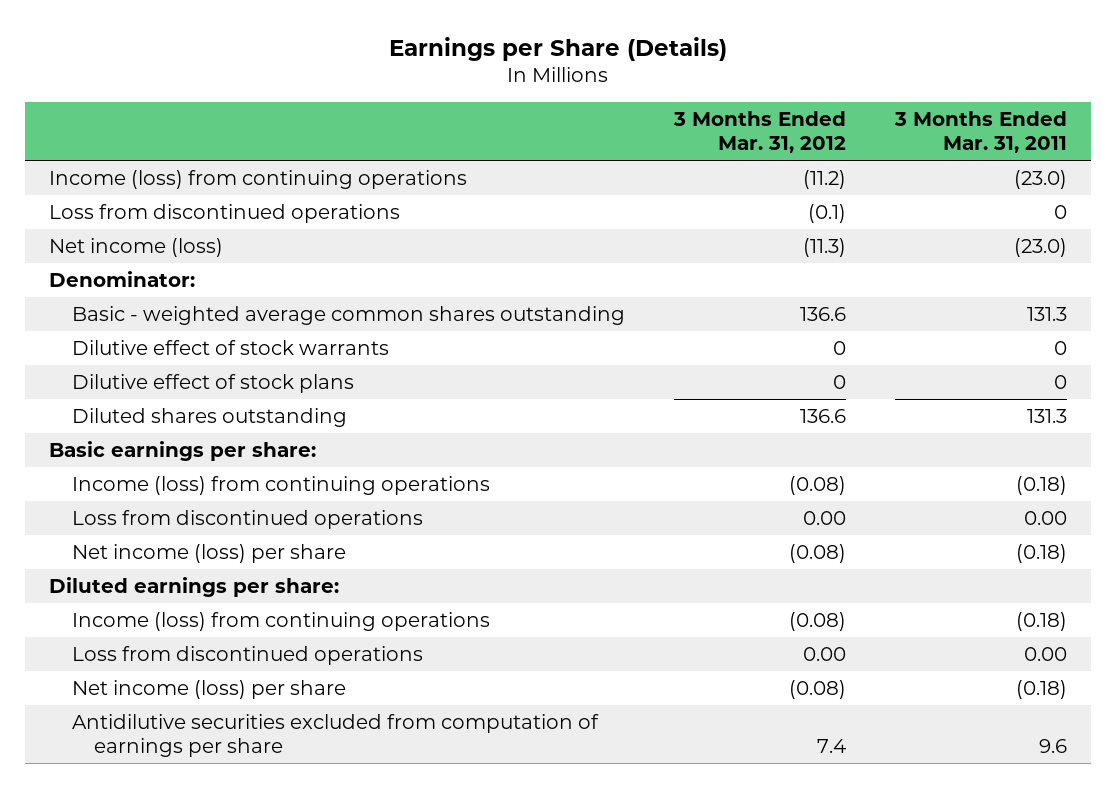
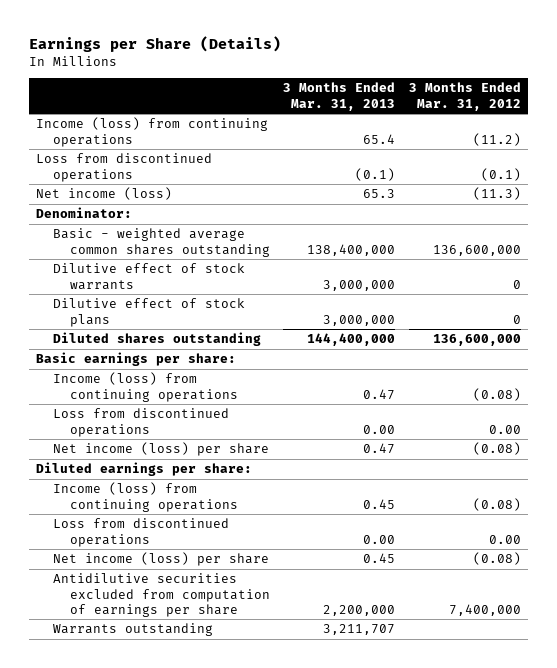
[893,111,1067,154] 3 Months Ended Mar. 31, 2011 -> none
none -> [283,82,396,111] 3 Months Ended Mar. 31, 2013
[799,306,846,321] 136.6 -> [432,244,521,256] 136,600,000
[799,408,846,423] 136.6 -> [432,334,521,347] 136,600,000
[816,739,846,754] 7.4 -> [448,603,521,616] 7,400,000
none -> [52,623,213,637] Warrants outstanding

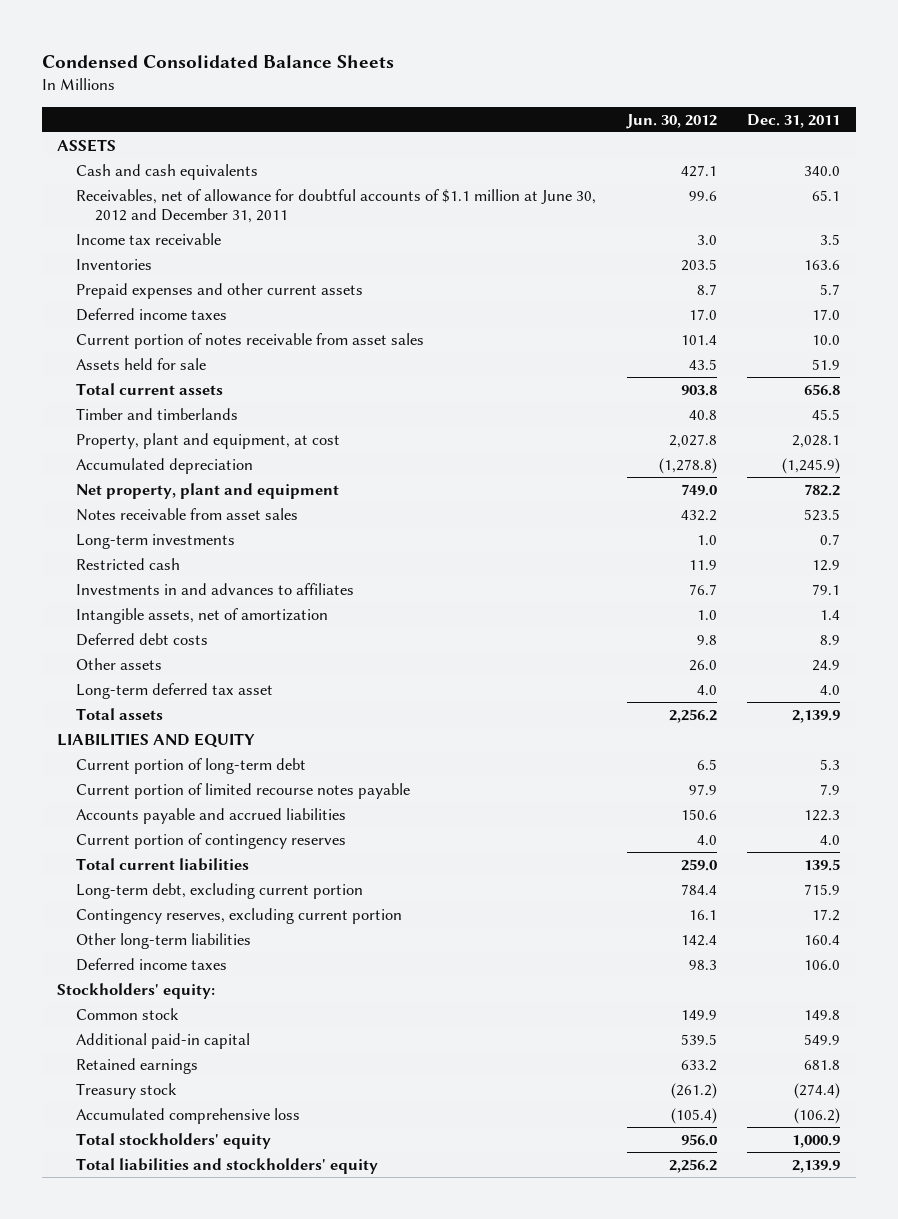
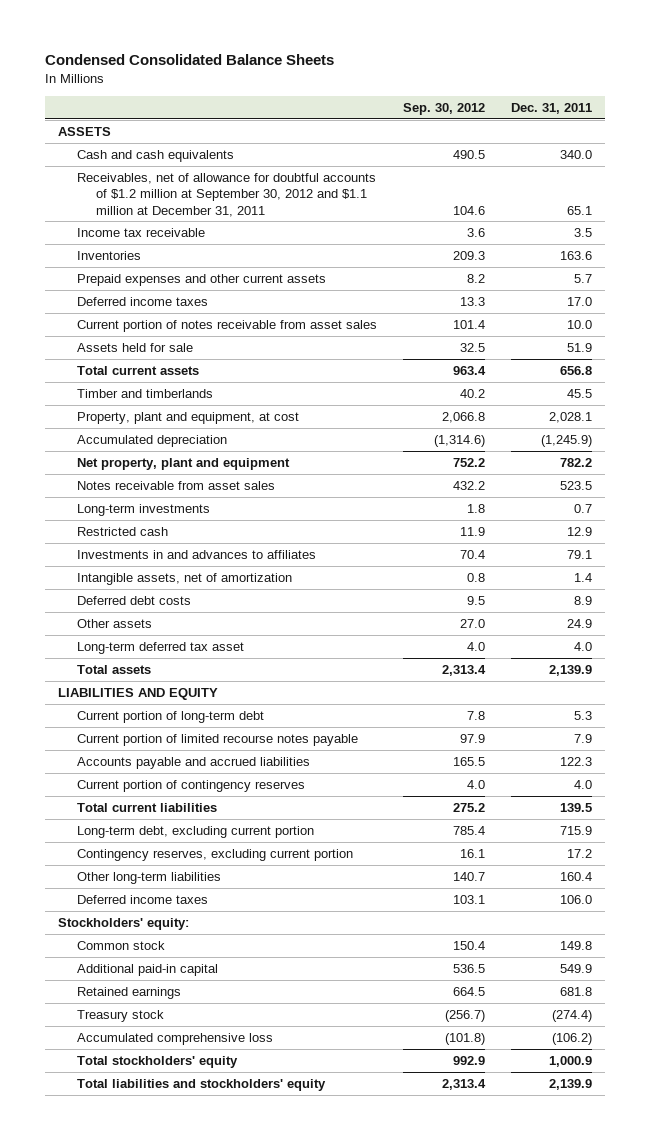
[625,113,717,129] Jun. 30, 2012 -> none
none -> [403,102,486,115] Sep. 30, 2012
[76,189,597,224] Receivables, net of allowance for doubtful accounts of $1.1 million at June 30, 2012 and December 31, 2011 -> [76,172,376,217] Receivables, net of allowance for doubtful accounts of $1.2 million at September 30, 2012 and $1.1 million at December 31, 2011

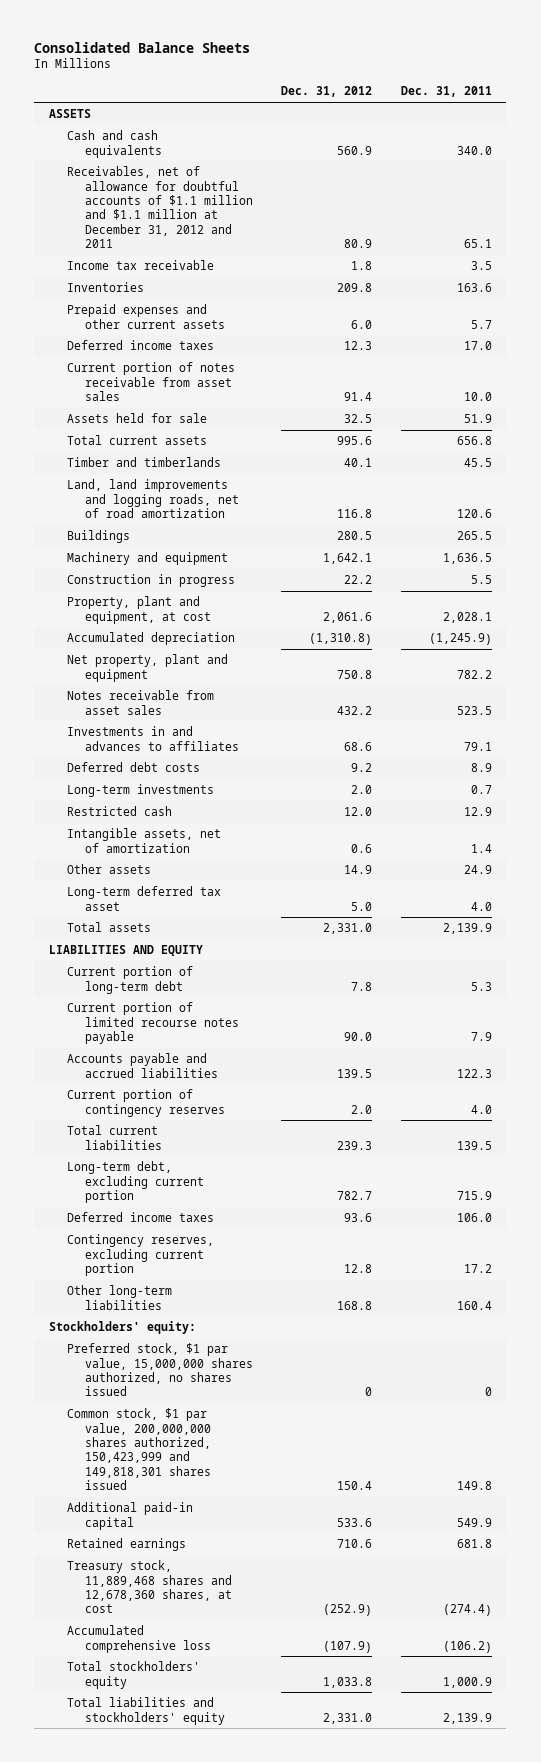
[45,54,335,66] Condensed Consolidated Balance Sheets -> [34,41,251,53] Consolidated Balance Sheets
[403,102,486,115] Sep. 30, 2012 -> none
none -> [281,86,373,98] Dec. 31, 2012
[76,172,376,217] Receivables, net of allowance for doubtful accounts of $1.2 million at September 30, 2012 and $1.1 million at December 31, 2011 -> [66,166,253,248] Receivables, net of allowance for doubtful accounts of $1.1 million and $1.1 million at December 31, 2012 and 2011
none -> [66,479,239,518] Land, land improvements and logging roads, net of road amortization
none -> [66,530,130,544] Buildings
none -> [66,552,228,566] Machinery and equipment
none -> [66,574,235,588] Construction in progress
[76,549,316,559] Investments in and advances to affiliates -> [66,726,239,751] Investments in and advances to affiliates
[76,595,191,605] Deferred debt costs -> [66,762,200,773] Deferred debt costs
[76,894,208,904] Deferred income taxes -> [66,1212,214,1223] Deferred income taxes
none -> [66,1343,253,1397] Preferred stock, $1 par value, 15,000,000 shares authorized, no shares issued
[76,940,165,950] Common stock -> [66,1408,211,1490] Common stock, $1 par value, 200,000,000 shares authorized, 150,423,999 and 149,818,301 shares issued
[76,1009,164,1022] Treasury stock -> [66,1560,232,1614] Treasury stock, 11,889,468 shares and 12,678,360 shares, at cost

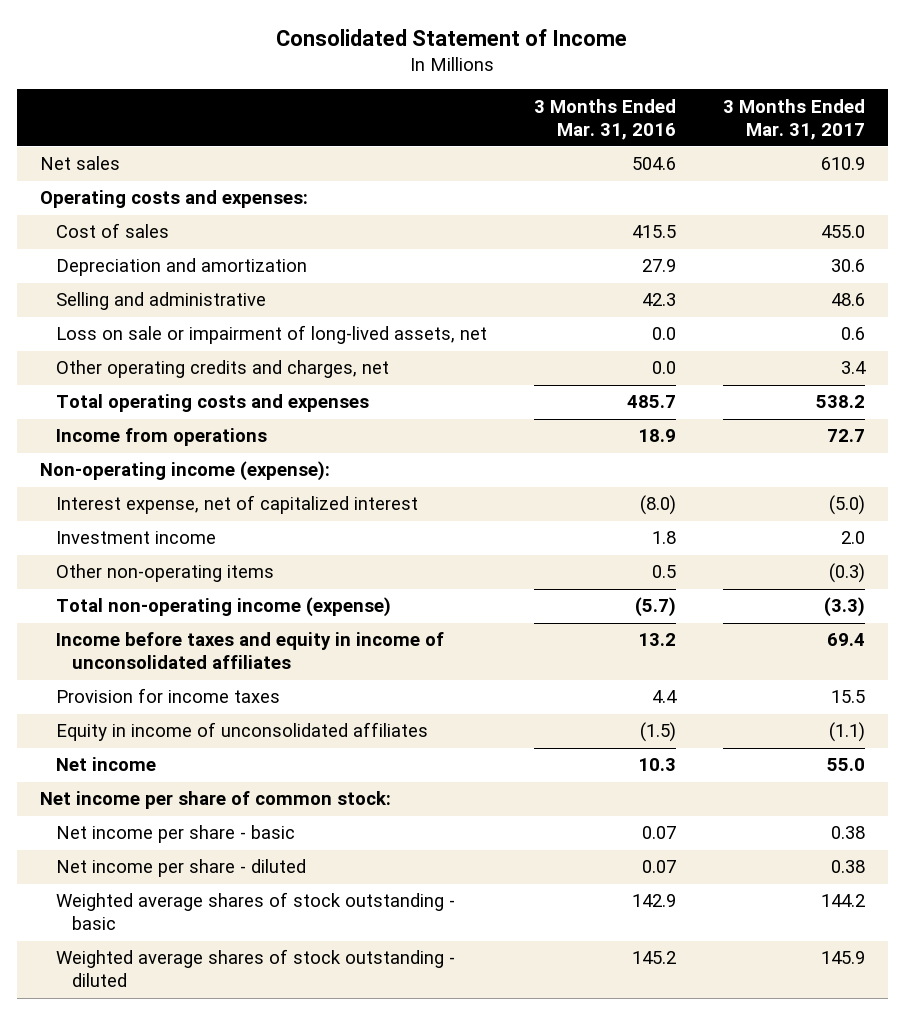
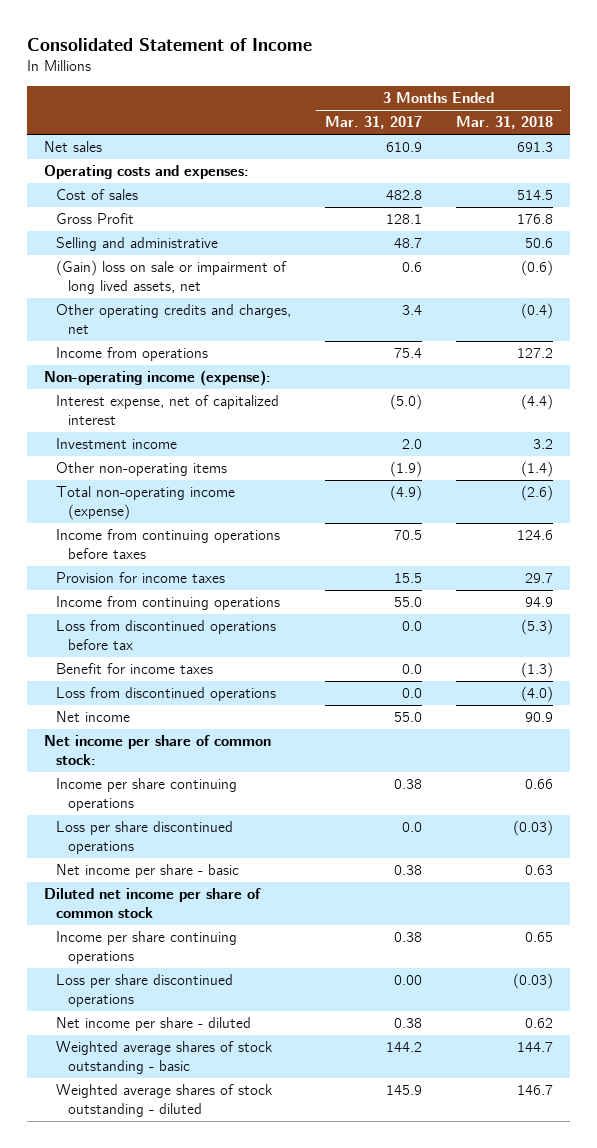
[533,98,676,140] 3 Months Ended Mar. 31, 2016 -> none
none -> [455,116,553,130] Mar. 31, 2018
[56,258,308,277] Depreciation and amortization -> none
[820,225,865,239] 455.0 -> [385,190,422,201] 482.8
none -> [56,213,135,225] Gross Profit
[830,293,865,307] 48.6 -> [393,238,422,249] 48.7
[56,325,488,345] Loss on sale or impairment of long-lived assets, net -> [56,260,288,295] (Gain) loss on sale or impairment of long lived assets, net
[56,394,370,413] Total operating costs and expenses -> none
[826,429,865,443] 72.7 -> [393,348,422,359] 75.4
[828,563,865,584] (0.3) -> [389,461,422,478] (1.9)
[823,597,865,618] (3.3) -> [389,485,422,502] (4.9)
[56,632,445,670] Income before taxes and equity in income of unconsolidated affiliates -> [56,529,281,560] Income from continuing operations before taxes
[826,633,865,647] 69.4 -> [393,530,422,541] 70.5
[56,722,429,742] Equity in income of unconsolidated affiliates -> none
none -> [56,596,281,611] Income from continuing operations
none -> [56,620,277,651] Loss from discontinued operations before tax
none -> [56,663,214,675] Benefit for income taxes
none -> [56,687,277,702] Loss from discontinued operations
none -> [56,778,238,812] Income per share continuing operations
none -> [56,821,234,855] Loss per share discontinued operations
none -> [44,888,262,919] Diluted net income per share of common stock
none -> [56,931,238,965] Income per share continuing operations
none -> [56,974,234,1008] Loss per share discontinued operations

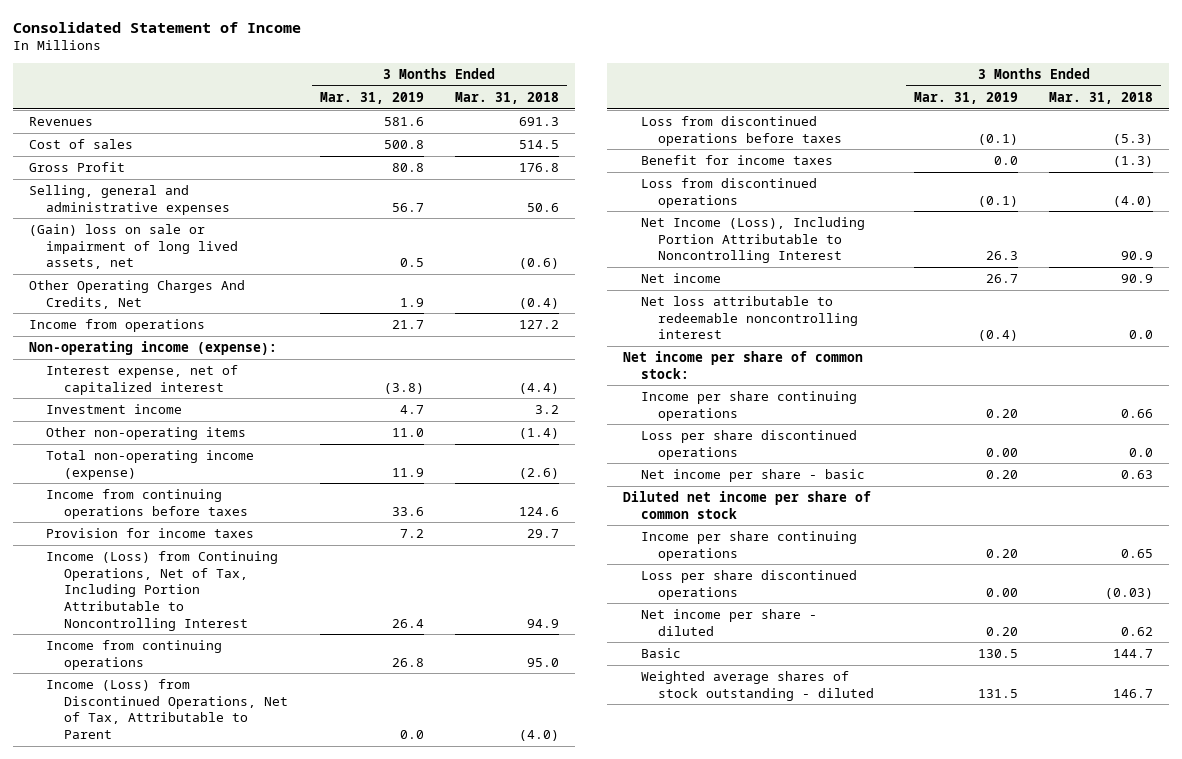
[324,116,422,130] Mar. 31, 2017 -> none
none -> [319,91,424,104] Mar. 31, 2019
[44,165,250,180] Operating costs and expenses: -> none
[44,141,103,153] Net sales -> [28,117,93,127] Revenues
[56,237,219,252] Selling and administrative -> [28,185,231,215] Selling, general and administrative expenses
[56,304,292,335] Other operating credits and charges, net -> [28,280,245,309] Other Operating Charges And Credits, Net
none -> [46,551,279,631] Income (Loss) from Continuing Operations, Net of Tax, Including Portion Attributable to Noncontrolling Interest
[524,597,553,608] 94.9 -> [527,657,560,667] 95.0
none -> [46,679,288,739] Income (Loss) from Discontinued Operations, Net of Tax, Attributable to Parent
[56,620,277,651] Loss from discontinued operations before tax -> [640,116,843,146] Loss from discontinued operations before taxes
none -> [640,217,865,264] Net Income (Loss), Including Portion Attributable to Noncontrolling Interest
none -> [640,296,859,340] Net loss attributable to redeemable noncontrolling interest
[512,820,553,837] (0.03) -> [1129,447,1154,457] 0.0
[56,1041,274,1075] Weighted average shares of stock outstanding - basic -> [640,648,681,659] Basic

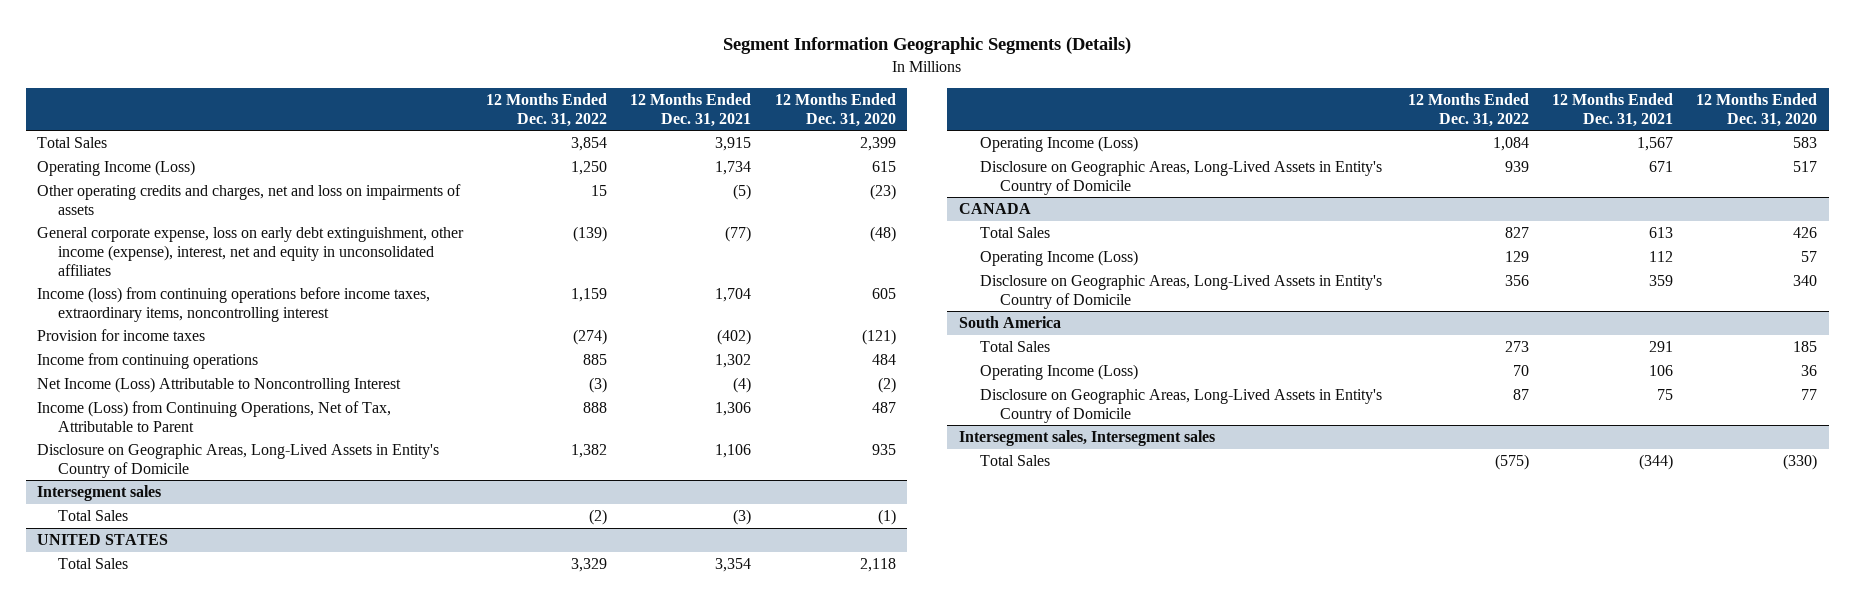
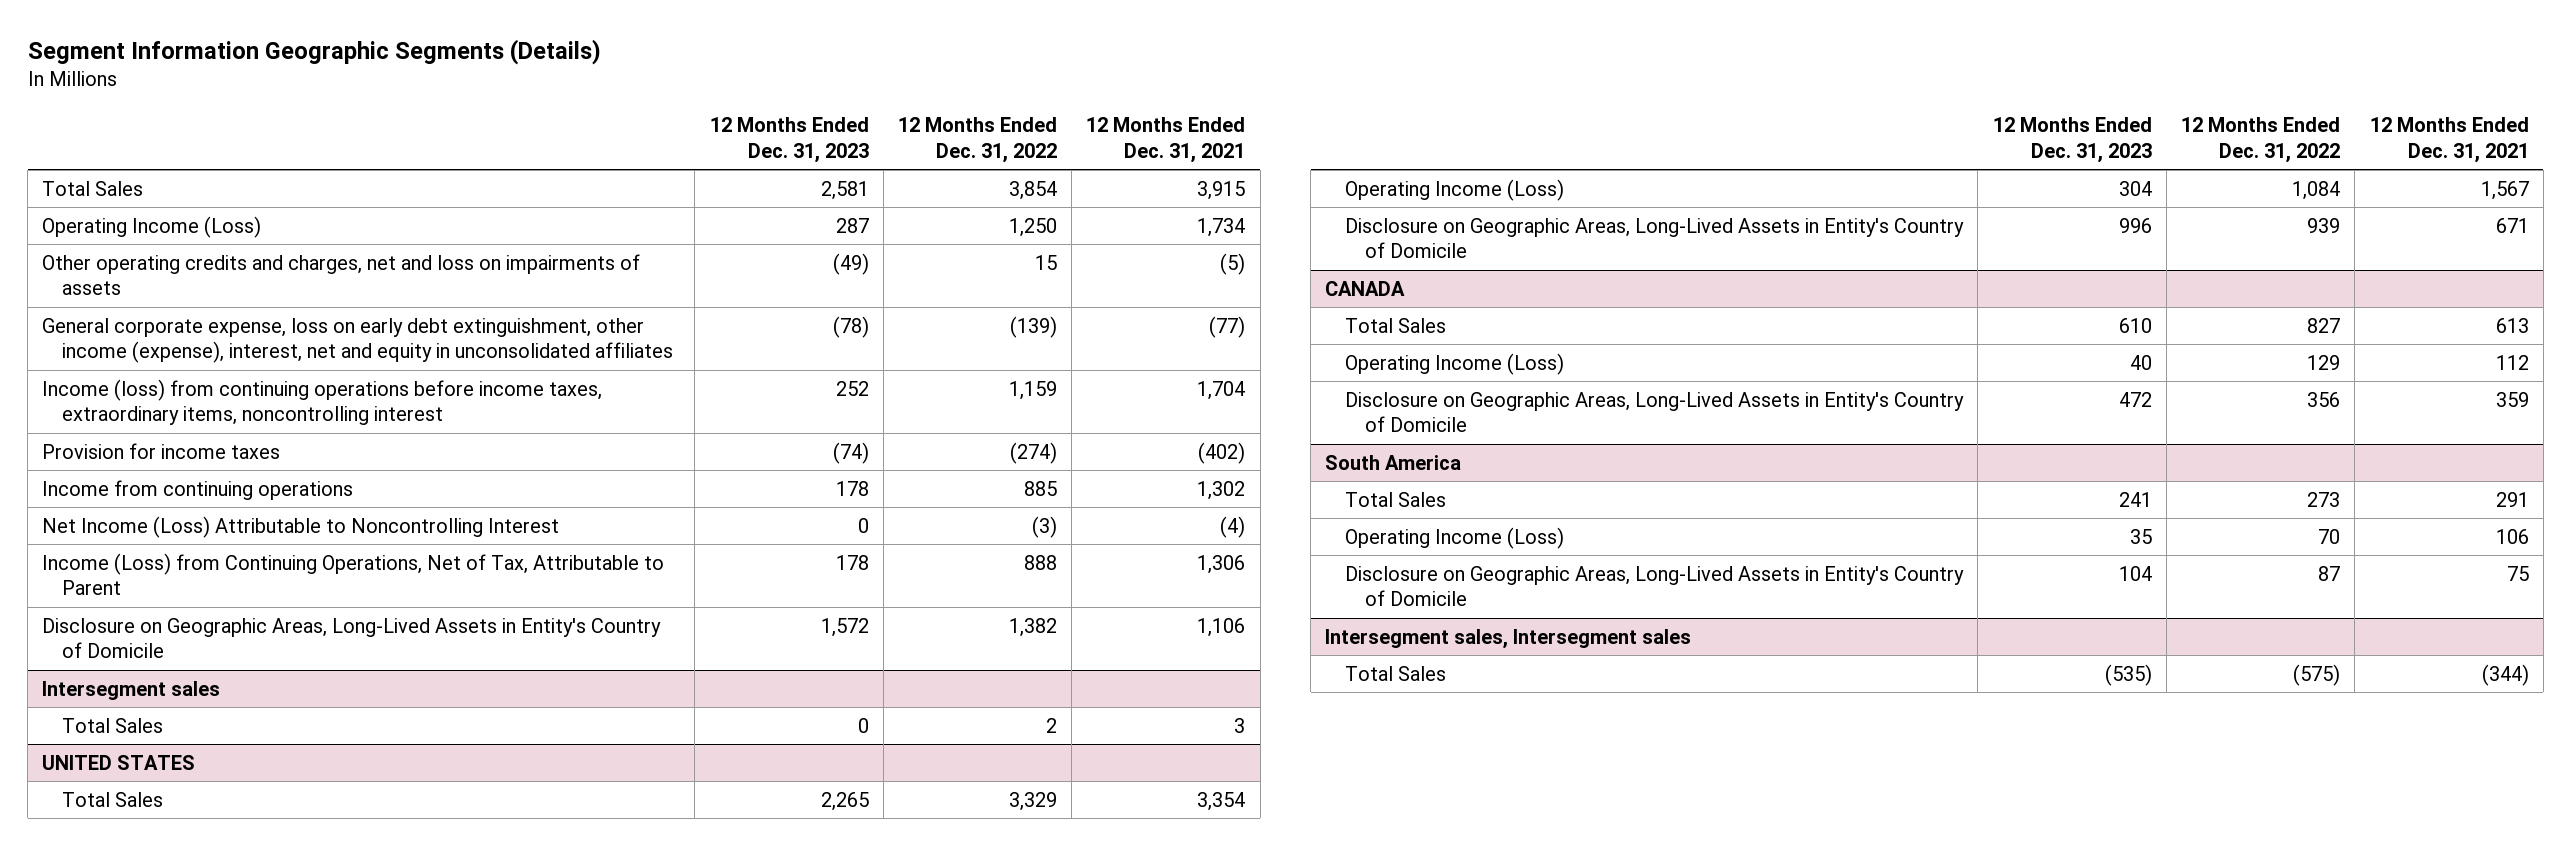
[774,92,896,127] 12 Months Ended Dec. 31, 2020 -> none
none -> [709,117,869,164] 12 Months Ended Dec. 31, 2023
[589,509,608,526] (2) -> [1045,717,1057,733] 2
[733,509,752,526] (3) -> [1234,717,1246,733] 3

